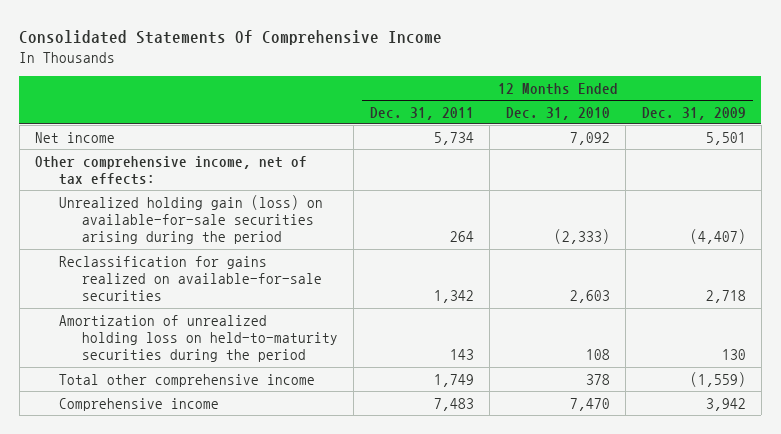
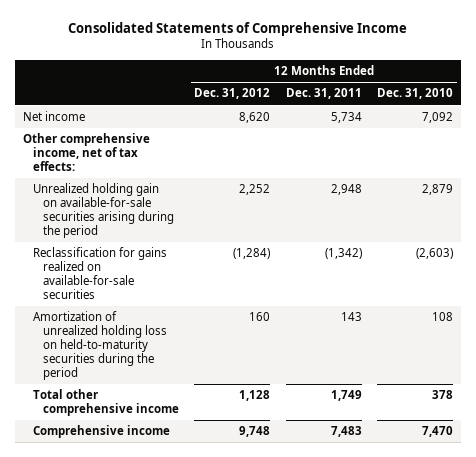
[19,30,443,46] Consolidated Statements Of Comprehensive Income -> [67,21,407,36] Consolidated Statements of Comprehensive Income
[641,106,746,120] Dec. 31, 2009 -> none
none -> [194,88,271,100] Dec. 31, 2012
[58,194,323,245] Unrealized holding gain (loss) on available-for-sale securities arising during the period -> [32,183,175,238] Unrealized holding gain on available-for-sale securities arising during the period
[449,231,474,243] 264 -> [330,184,362,196] 2,948
[553,229,610,245] (2,333) -> [422,184,454,196] 2,879
[433,290,474,304] 1,342 -> [324,248,362,260] (1,342)
[569,290,610,304] 2,603 -> [416,248,454,260] (2,603)

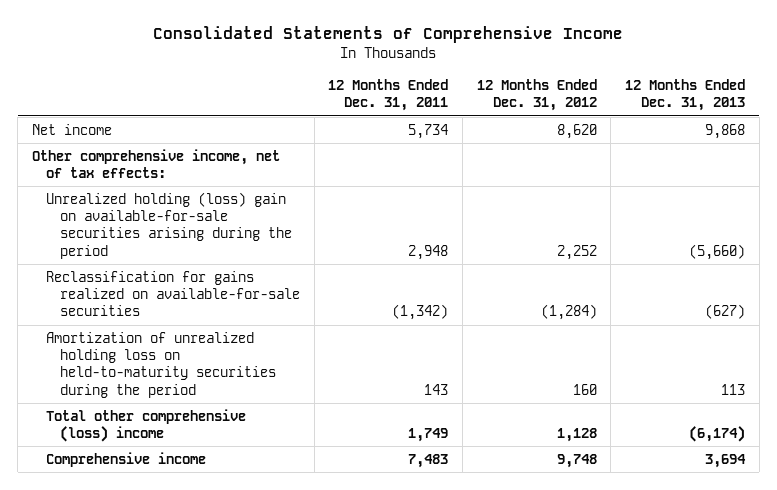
[377,88,454,100] Dec. 31, 2010 -> none
none -> [624,79,745,112] 12 Months Ended Dec. 31, 2013
[32,183,175,238] Unrealized holding gain on available-for-sale securities arising during the period -> [45,192,292,259] Unrealized holding (loss) gain on available-for-sale securities arising during the period
[32,389,180,417] Total other comprehensive income -> [45,409,246,443] Total other comprehensive (loss) income

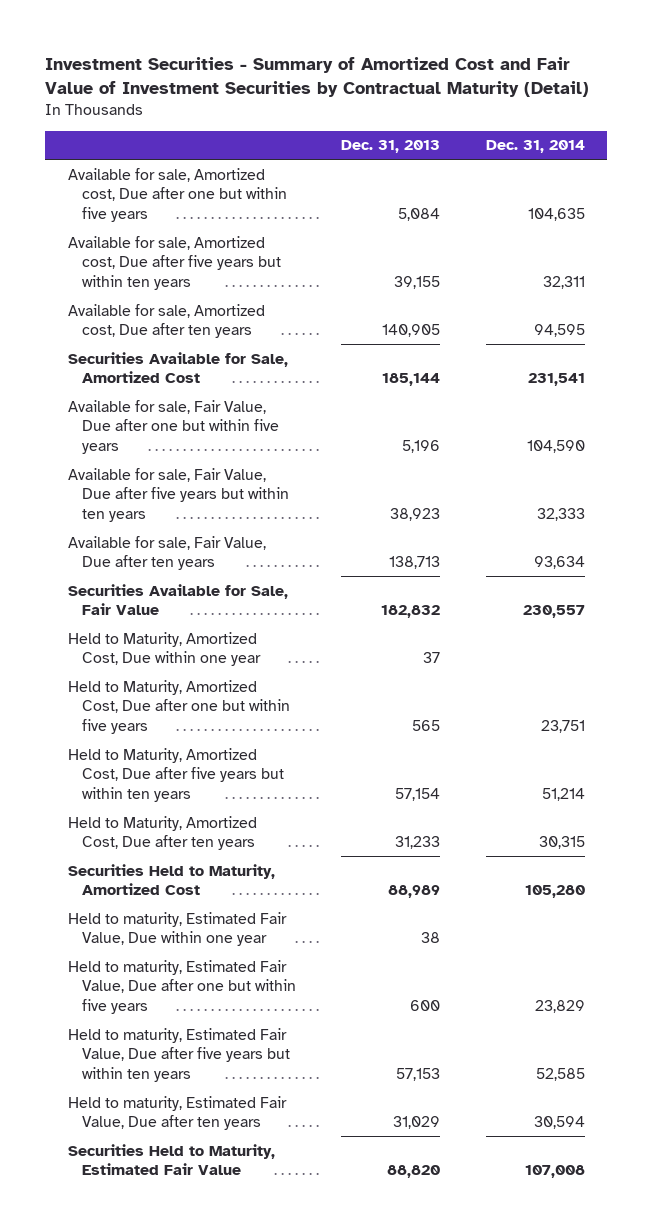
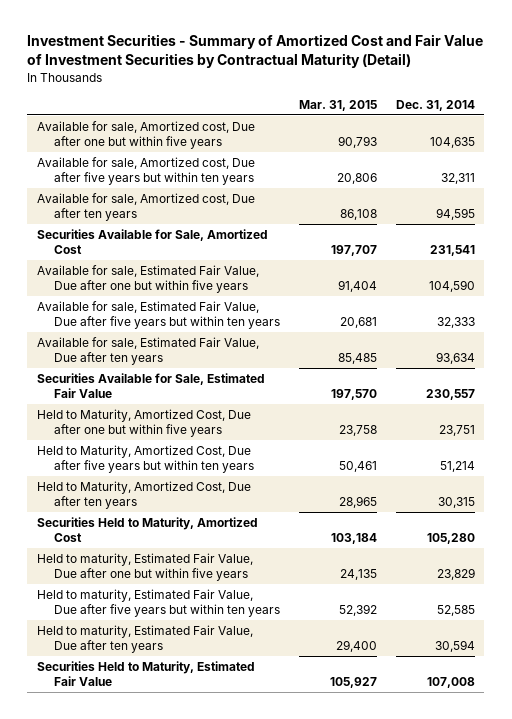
[341,140,441,154] Dec. 31, 2013 -> none
none -> [298,99,377,111] Mar. 31, 2015
[67,631,261,667] Held to Maturity, Amortized Cost, Due within one year -> none
[67,399,279,454] Available for sale, Fair Value, Due after one but within five years -> [36,264,259,293] Available for sale, Estimated Fair Value, Due after one but within five years
[67,467,289,522] Available for sale, Fair Value, Due after five years but within ten years -> [36,300,280,329] Available for sale, Estimated Fair Value, Due after five years but within ten years
[67,535,266,571] Available for sale, Fair Value, Due after ten years -> [36,336,259,365] Available for sale, Estimated Fair Value, Due after ten years
[67,583,288,616] Securities Available for Sale, Fair Value -> [36,372,265,398] Securities Available for Sale, Estimated Fair Value
[67,911,287,947] Held to maturity, Estimated Fair Value, Due within one year -> none

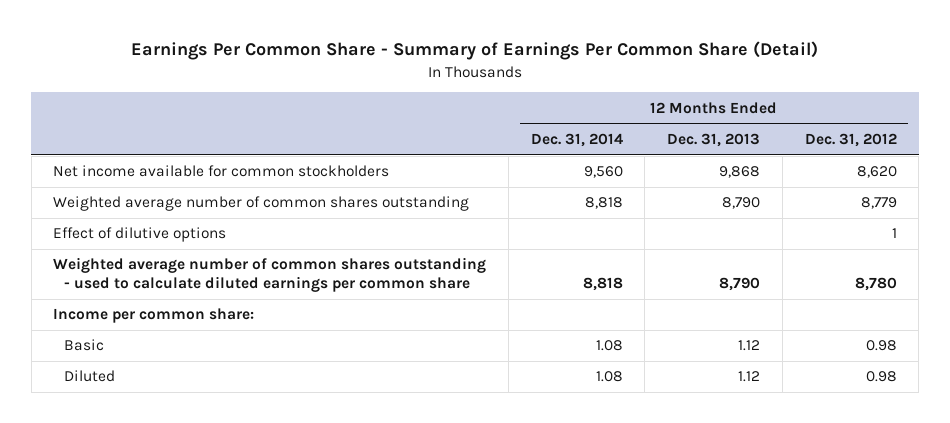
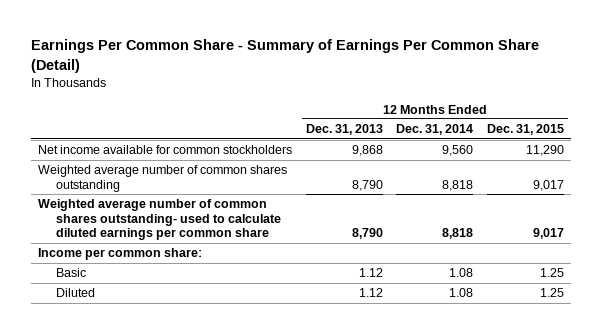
[804,133,897,148] Dec. 31, 2012 -> none
none -> [487,124,565,136] Dec. 31, 2015
[53,227,227,243] Effect of dilutive options -> none
[53,257,487,293] Weighted average number of common shares outstanding - used to calculate diluted earnings per common share -> [37,199,281,241] Weighted average number of common shares outstanding- used to calculate diluted earnings per common share

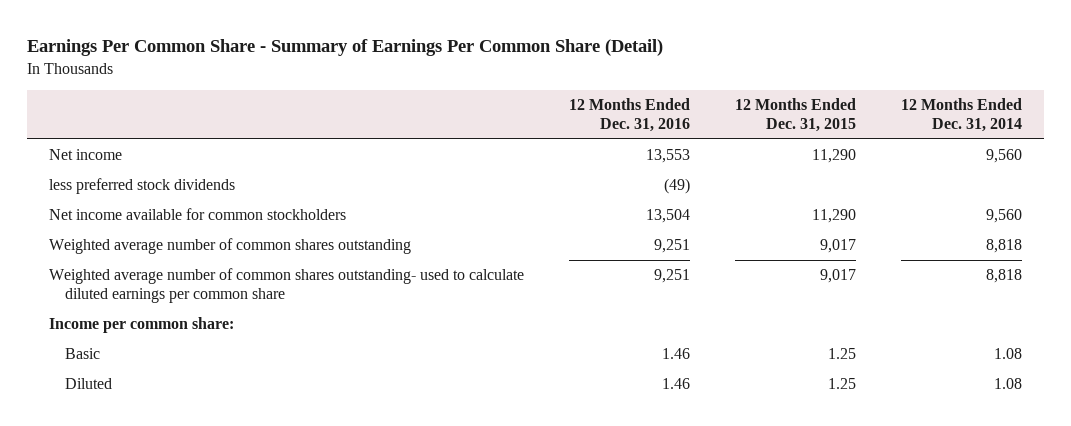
[305,124,383,136] Dec. 31, 2013 -> none
none -> [569,97,691,133] 12 Months Ended Dec. 31, 2016
none -> [49,149,123,161] Net income
none -> [49,178,236,195] less preferred stock dividends

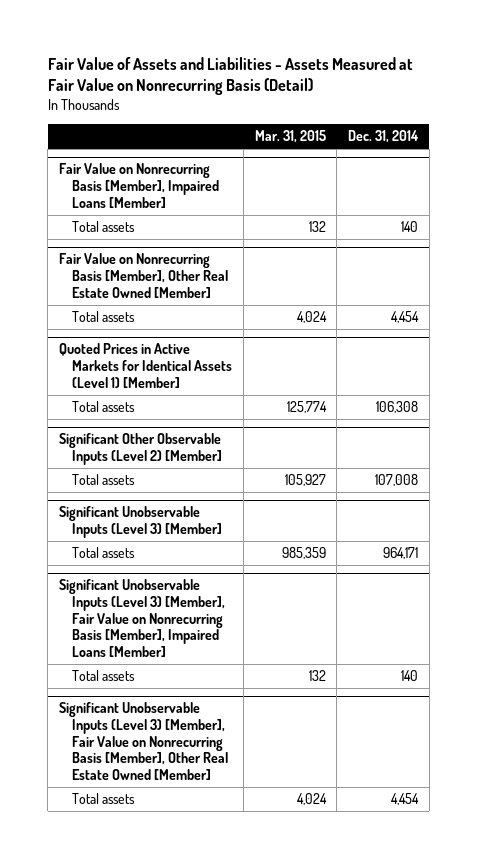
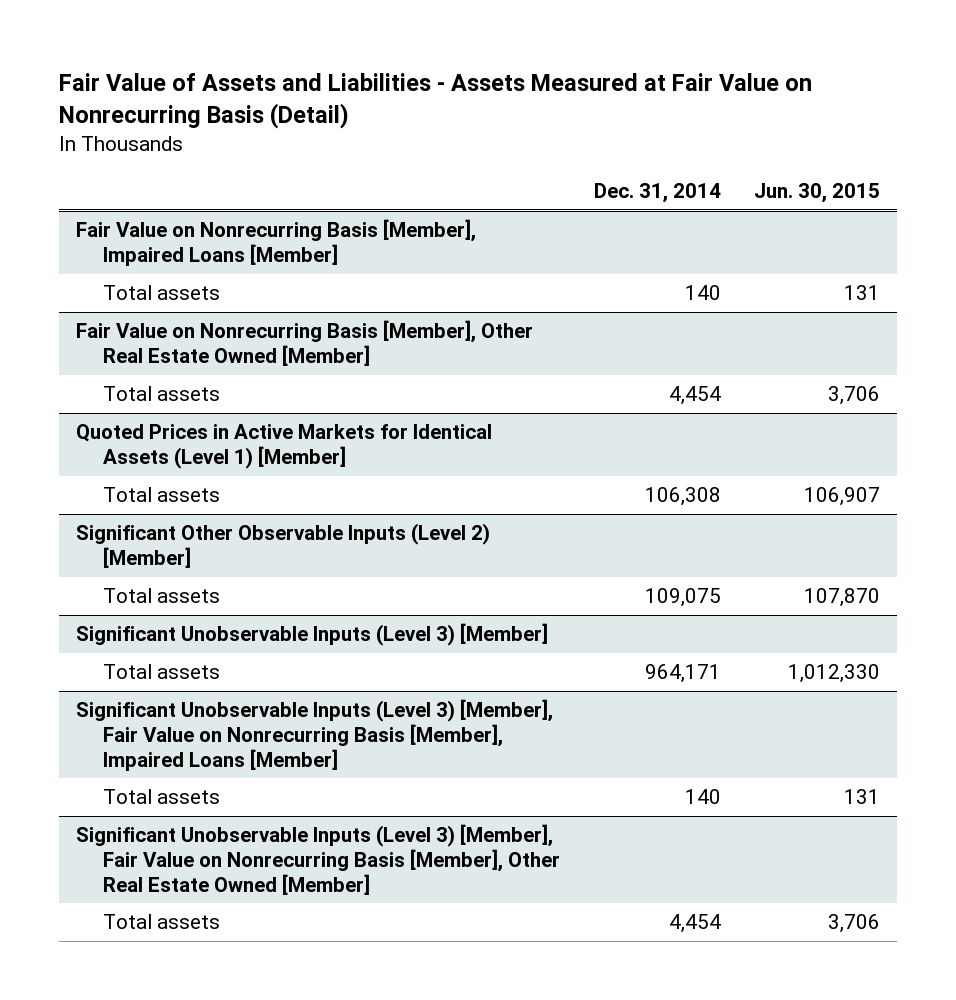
[254,130,326,144] Mar. 31, 2015 -> none
none -> [753,183,880,204] Jun. 30, 2015
[374,474,418,487] 107,008 -> [644,588,721,608] 109,075

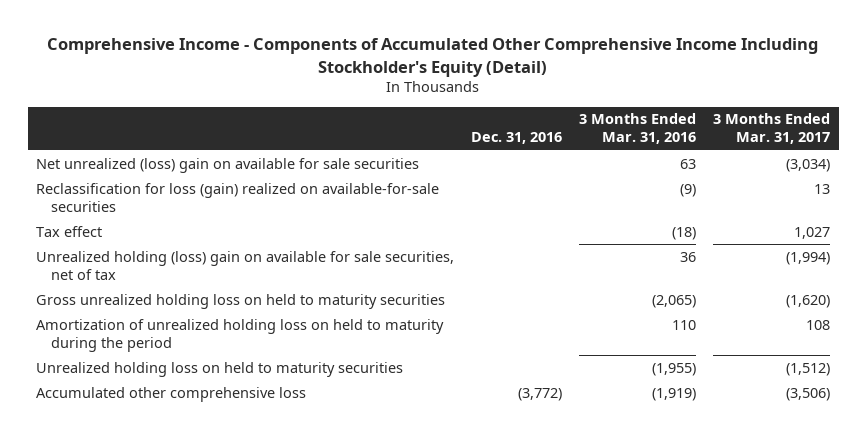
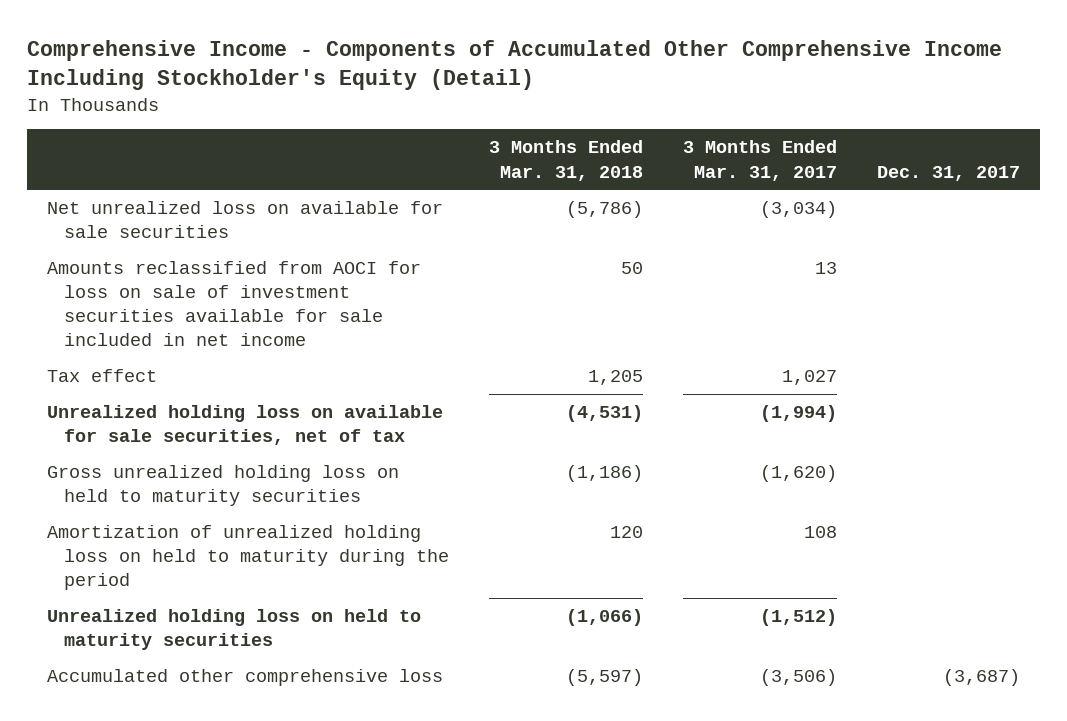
[471,132,563,145] Dec. 31, 2016 -> none
[579,113,697,145] 3 Months Ended Mar. 31, 2016 -> none
none -> [488,140,643,181] 3 Months Ended Mar. 31, 2018
none -> [876,165,1020,181] Dec. 31, 2017
[36,157,420,173] Net unrealized (loss) gain on available for sale securities -> [47,201,444,239] Net unrealized loss on available for sale securities
[36,182,440,212] Reclassification for loss (gain) realized on available-for-sale securities -> [47,261,422,347] Amounts reclassified from AOCI for loss on sale of investment securities available for sale included in net income
[36,250,455,280] Unrealized holding (loss) gain on available for sale securities, net of tax -> [47,405,444,446] Unrealized holding loss on available for sale securities, net of tax

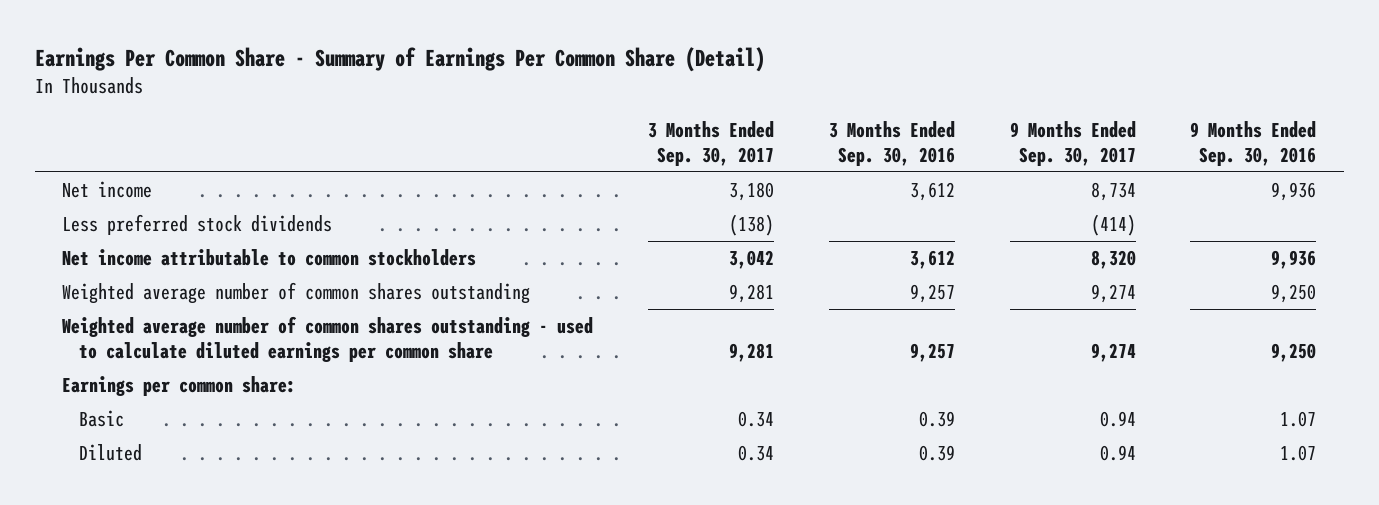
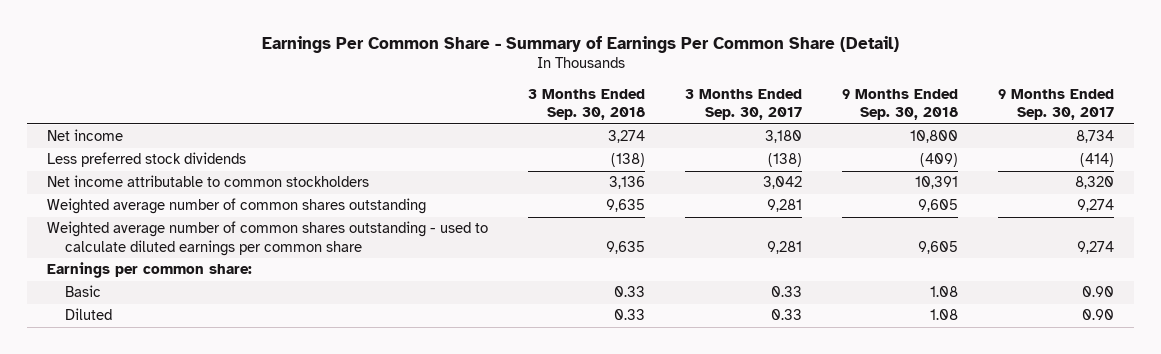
[828,121,955,167] 3 Months Ended Sep. 30, 2016 -> none
[1190,121,1317,167] 9 Months Ended Sep. 30, 2016 -> none
none -> [527,89,645,121] 3 Months Ended Sep. 30, 2018
none -> [842,89,959,121] 9 Months Ended Sep. 30, 2018
[738,411,775,428] 0.34 -> [771,286,803,298] 0.33
[1099,411,1136,428] 0.94 -> [1082,286,1115,298] 0.90
[738,445,775,462] 0.34 -> [771,309,803,321] 0.33
[1099,445,1136,462] 0.94 -> [1082,309,1115,321] 0.90

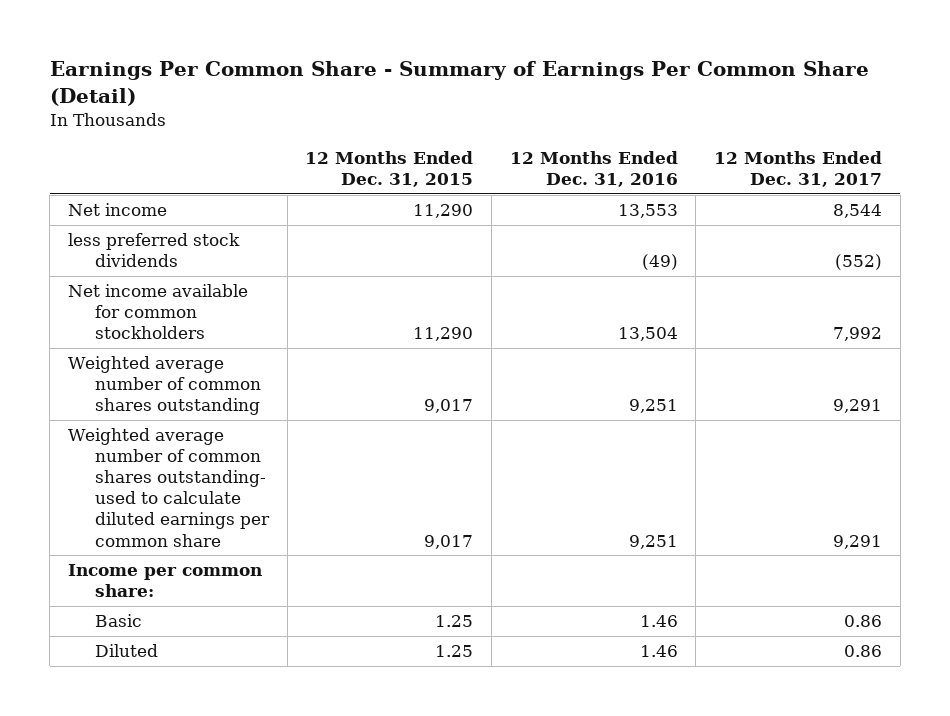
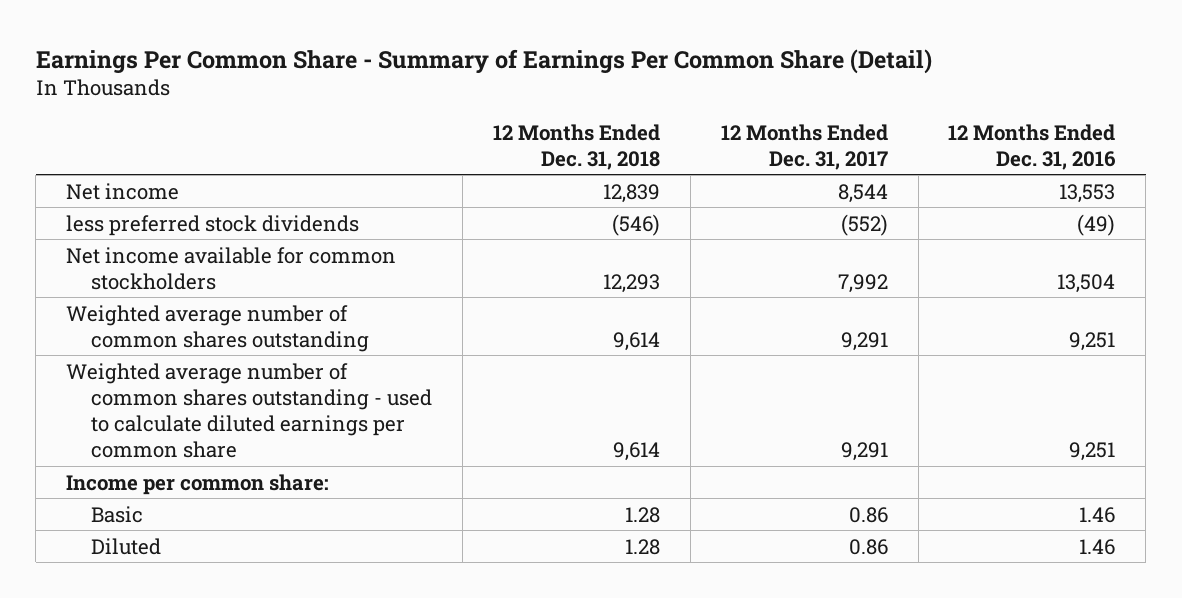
[305,150,474,187] 12 Months Ended Dec. 31, 2015 -> none
none -> [493,123,661,170] 12 Months Ended Dec. 31, 2018
[68,428,270,547] Weighted average number of common shares outstanding- used to calculate diluted earnings per common share -> [66,362,433,459] Weighted average number of common shares outstanding - used to calculate diluted earnings per common share

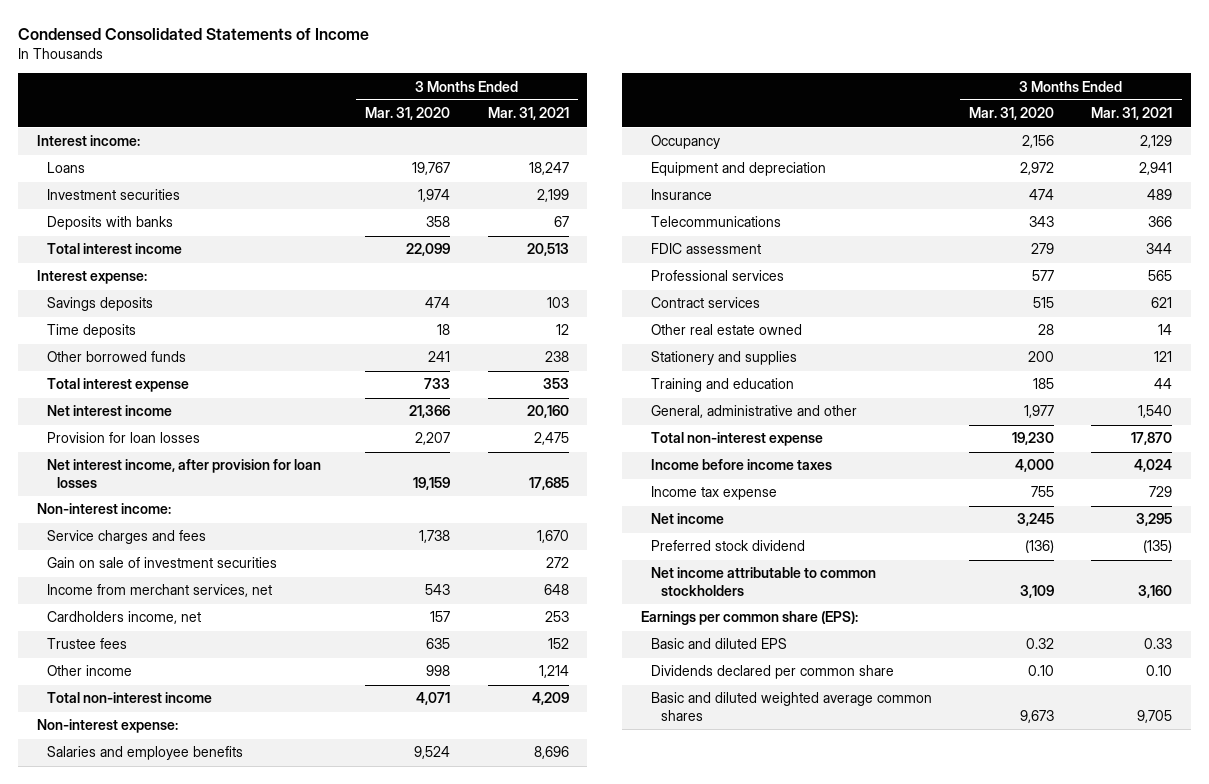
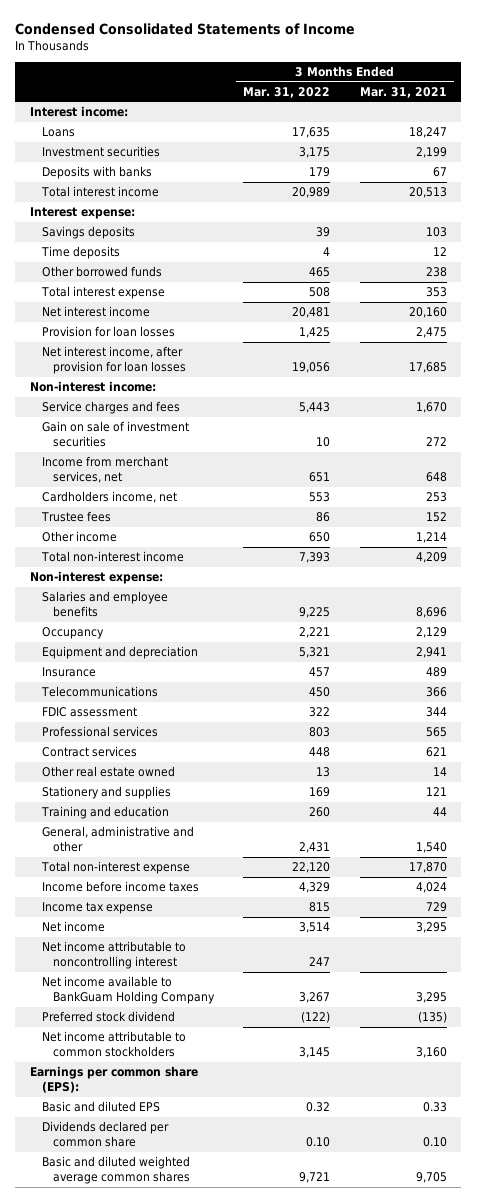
[365,107,451,121] Mar. 31, 2020 -> none
none -> [243,86,331,98] Mar. 31, 2022
none -> [41,941,186,970] Net income attributable to noncontrolling interest
none -> [41,976,216,1005] Net income available to BankGuam Holding Company

